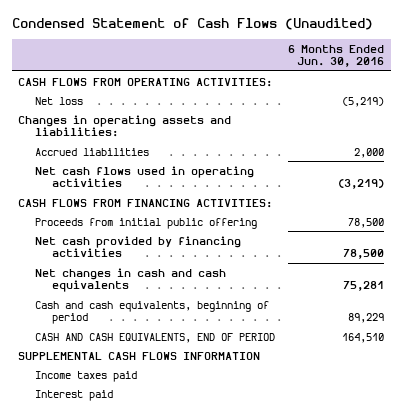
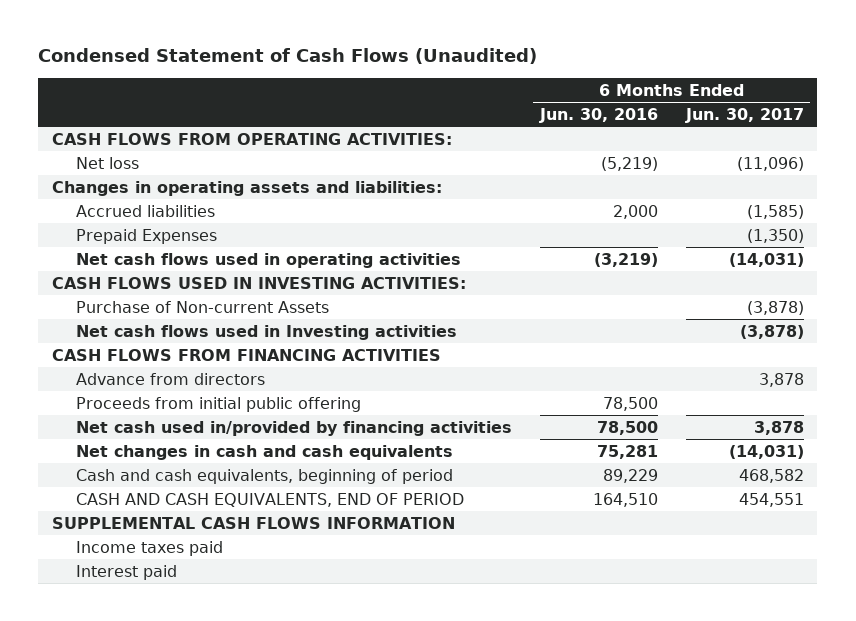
none -> [684,107,804,123] Jun. 30, 2017
none -> [76,228,218,244] Prepaid Expenses
none -> [51,276,466,289] CASH FLOWS USED IN INVESTING ACTIVITIES:
none -> [76,300,330,313] Purchase of Non-current Assets
none -> [76,324,458,340] Net cash flows used in Investing activities
[18,198,273,208] CASH FLOWS FROM FINANCING ACTIVITIES: -> [51,348,441,361] CASH FLOWS FROM FINANCING ACTIVITIES
none -> [76,372,266,385] Advance from directors
[34,235,241,258] Net cash provided by financing activities -> [76,420,513,436] Net cash used in/provided by financing activities

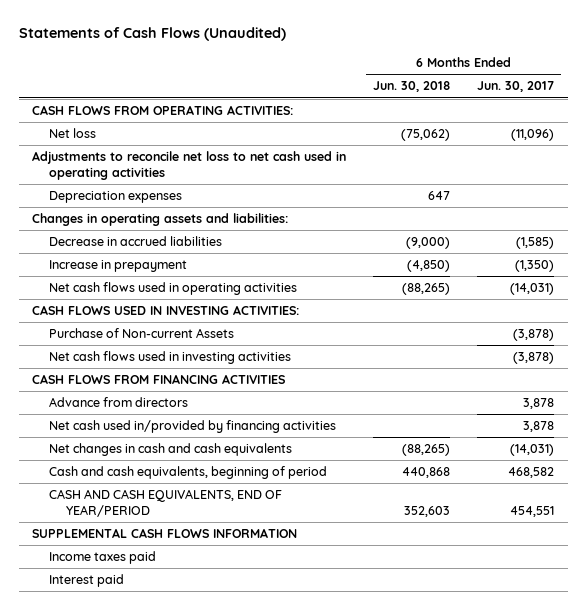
[38,48,538,65] Condensed Statement of Cash Flows (Unaudited) -> [18,27,286,42] Statements of Cash Flows (Unaudited)
[538,107,658,123] Jun. 30, 2016 -> none
none -> [373,81,451,93] Jun. 30, 2018
none -> [32,151,347,180] Adjustments to reconcile net loss to net cash used in operating activities
none -> [49,191,183,204] Depreciation expenses
[76,204,216,217] Accrued liabilities -> [49,236,223,247] Decrease in accrued liabilities
[76,228,218,244] Prepaid Expenses -> [49,260,188,273] Increase in prepayment
[76,324,458,340] Net cash flows used in Investing activities -> [49,351,292,365] Net cash flows used in investing activities
[76,396,362,412] Proceeds from initial public offering -> none
[76,492,465,507] CASH AND CASH EQUIVALENTS, END OF PERIOD -> [49,489,283,517] CASH AND CASH EQUIVALENTS, END OF YEAR/PERIOD

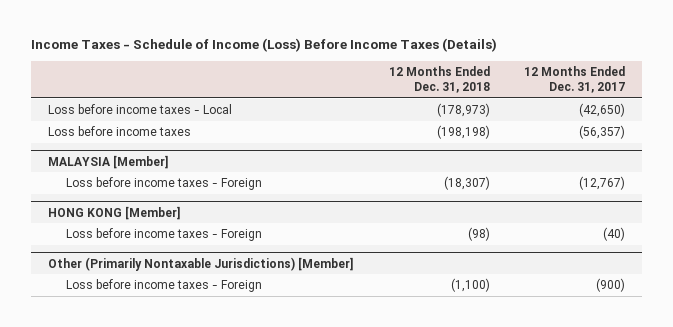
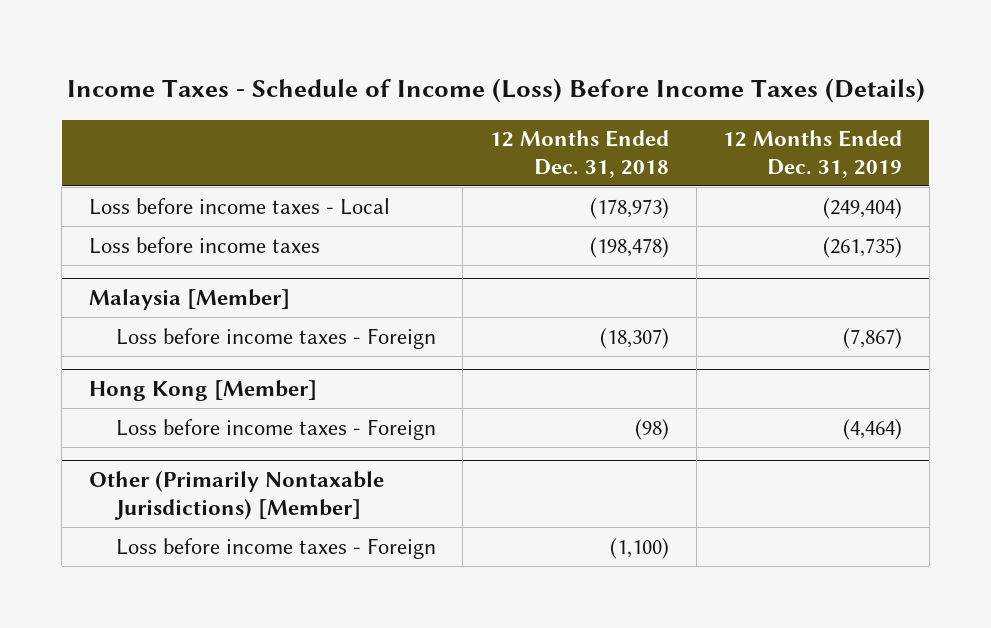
[524,66,626,94] 12 Months Ended Dec. 31, 2017 -> none
none -> [723,130,903,178] 12 Months Ended Dec. 31, 2019
[436,125,490,140] (198,198) -> [590,236,670,258] (198,478)
[48,154,170,169] MALAYSIA [Member] -> [89,289,291,311] Malaysia [Member]
[48,205,182,220] HONG KONG [Member] -> [89,380,318,402] Hong Kong [Member]

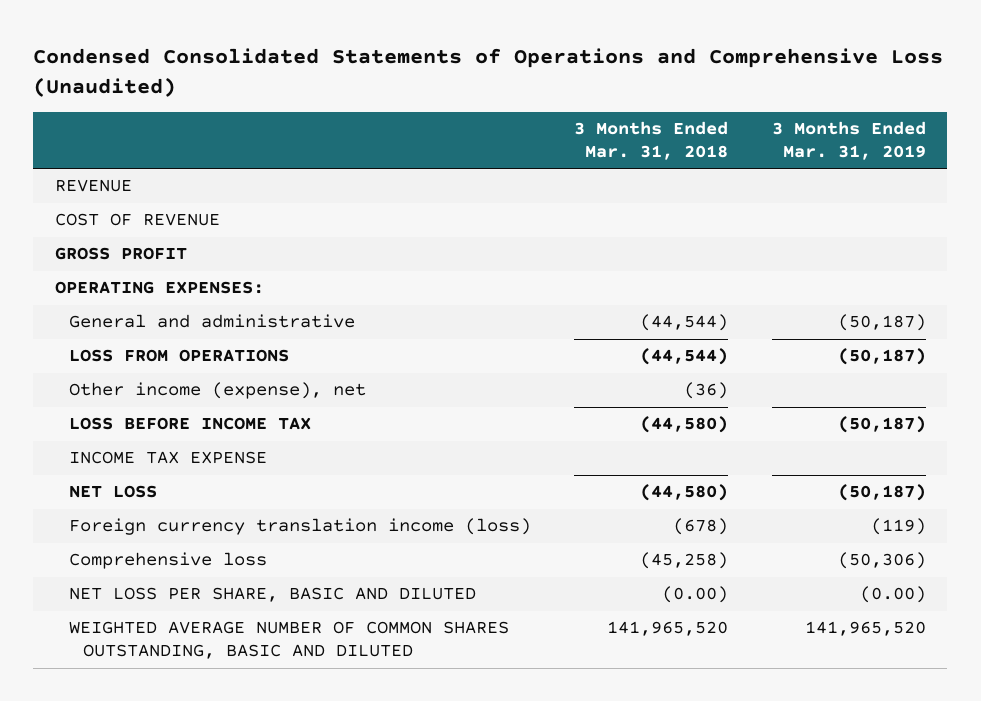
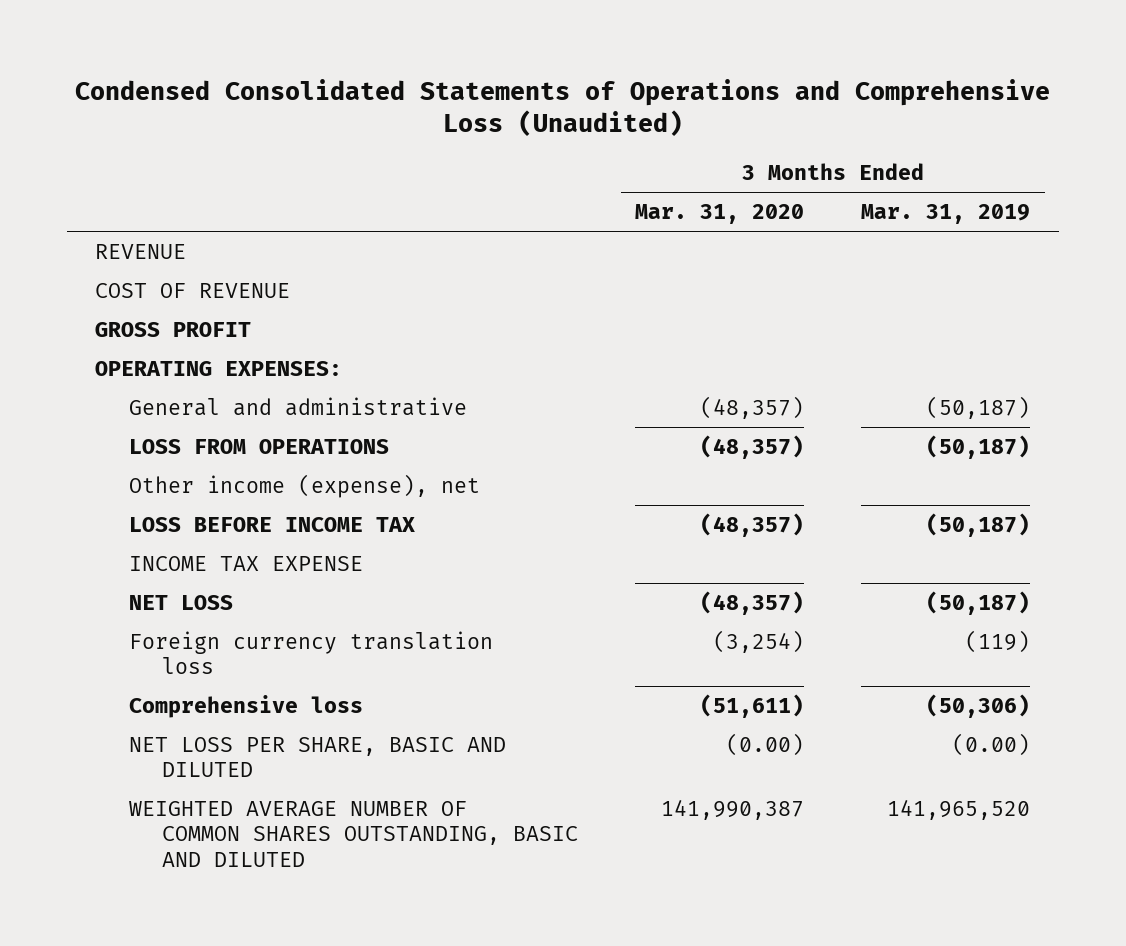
[574,121,729,161] 3 Months Ended Mar. 31, 2018 -> none
none -> [635,204,805,225] Mar. 31, 2020
[69,518,532,536] Foreign currency translation income (loss) -> [128,630,493,675] Foreign currency translation loss

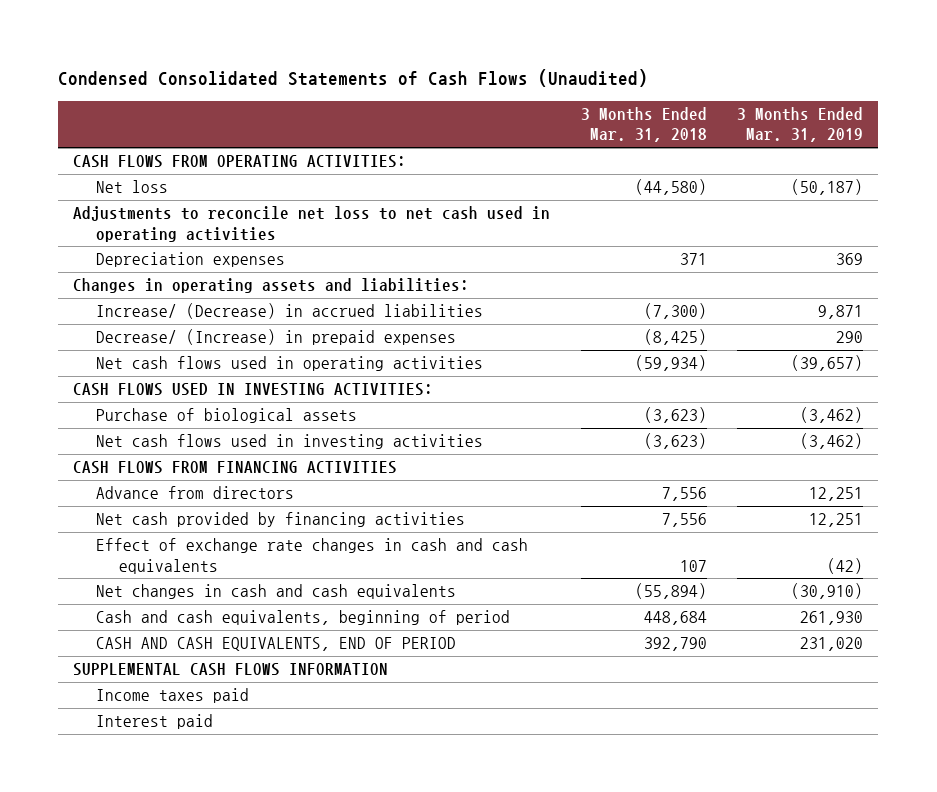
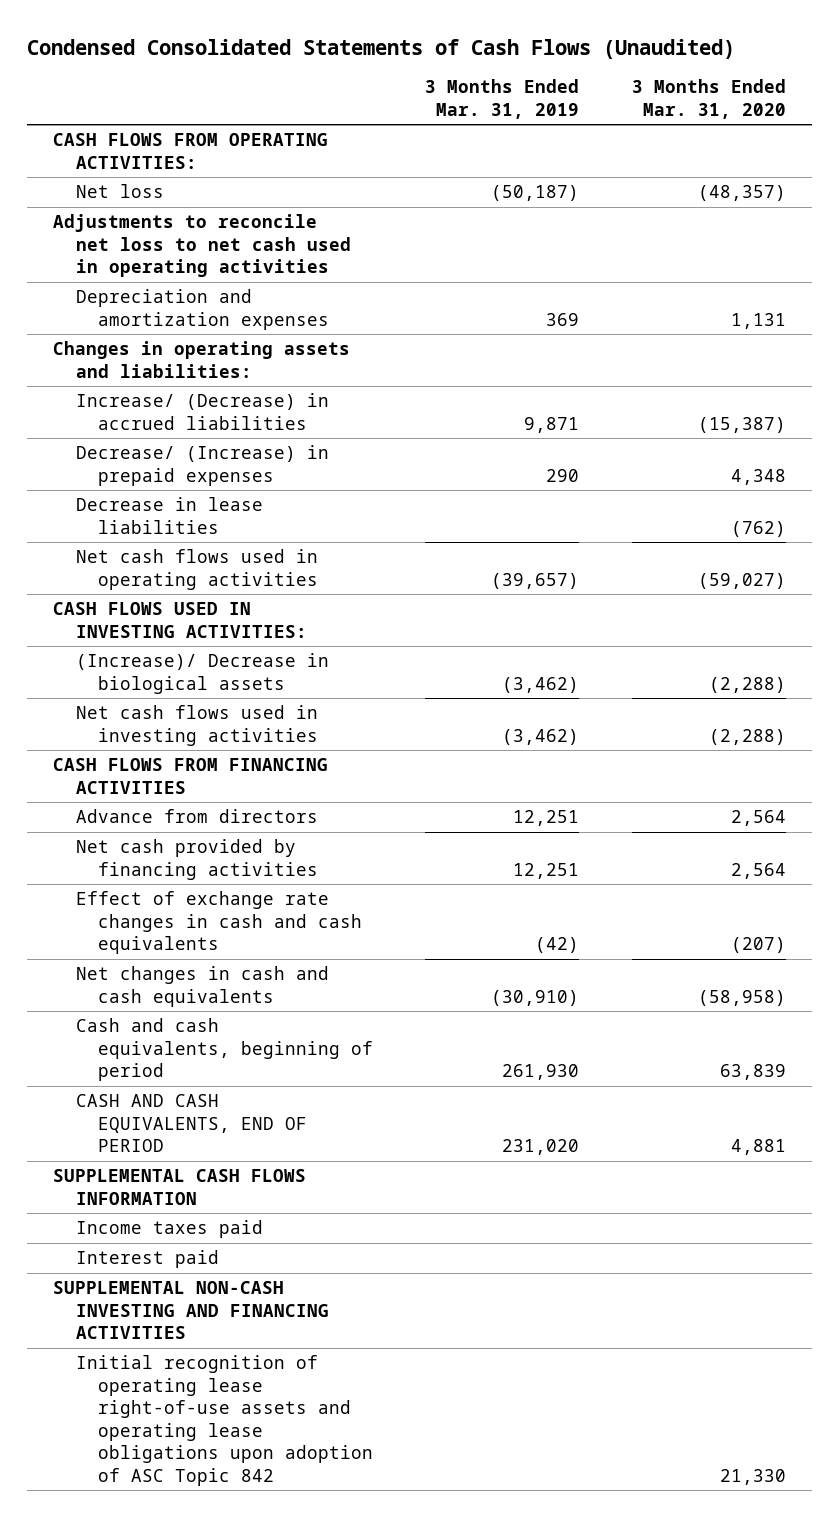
[580,107,707,143] 3 Months Ended Mar. 31, 2018 -> none
none -> [631,79,786,119] 3 Months Ended Mar. 31, 2020
[96,252,286,268] Depreciation expenses -> [75,289,329,330] Depreciation and amortization expenses
none -> [75,497,263,534] Decrease in lease liabilities
[96,408,358,424] Purchase of biological assets -> [75,653,329,694] (Increase)/ Decrease in biological assets
none -> [53,1281,329,1340] SUPPLEMENTAL NON-CASH INVESTING AND FINANCING ACTIVITIES
none -> [75,1355,373,1486] Initial recognition of operating lease right-of-use assets and operating lease obligations upon adoption of ASC Topic 842

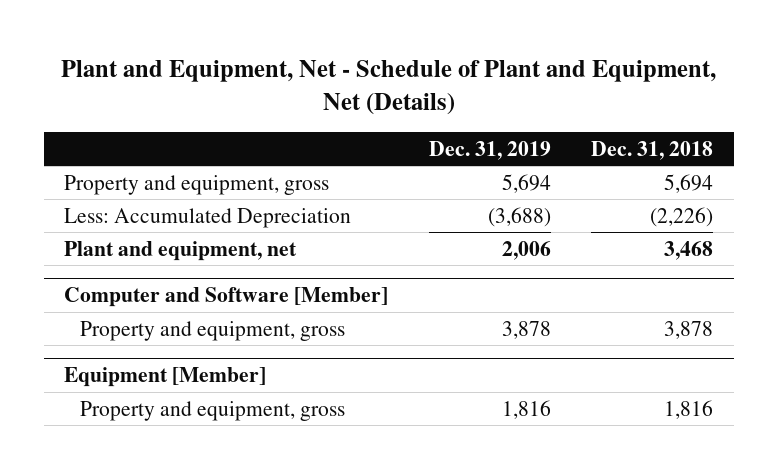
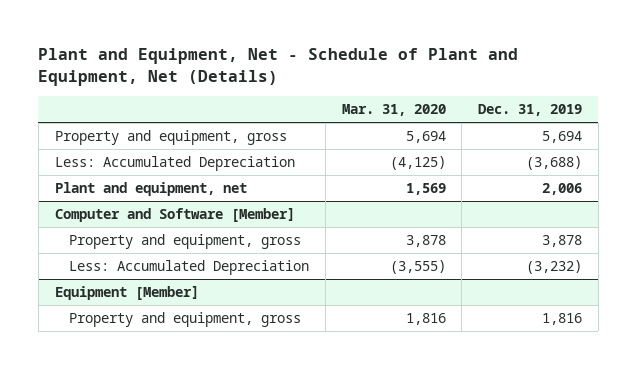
[591,140,714,160] Dec. 31, 2018 -> none
none -> [341,104,446,117] Mar. 31, 2020
none -> [69,260,310,276] Less: Accumulated Depreciation

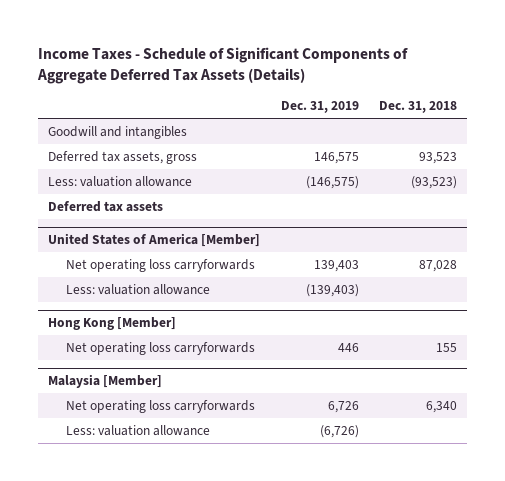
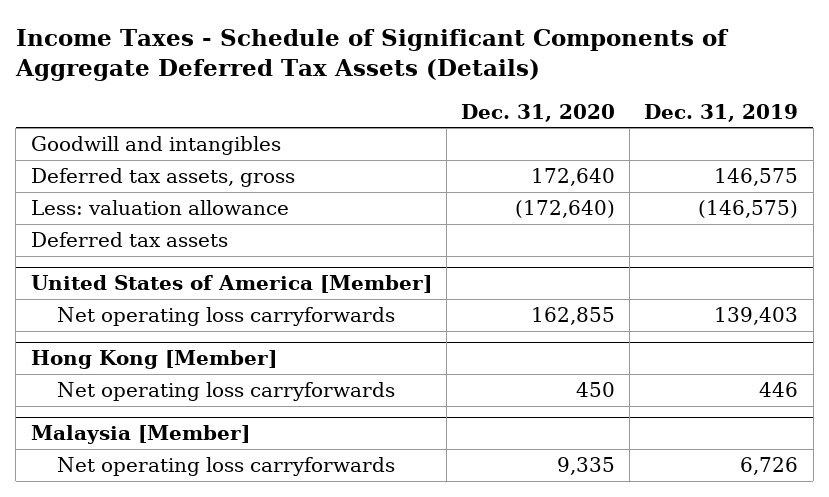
[378,101,457,114] Dec. 31, 2018 -> none
none -> [460,103,615,122] Dec. 31, 2020
[65,283,210,295] Less: valuation allowance -> none
[65,424,210,436] Less: valuation allowance -> none

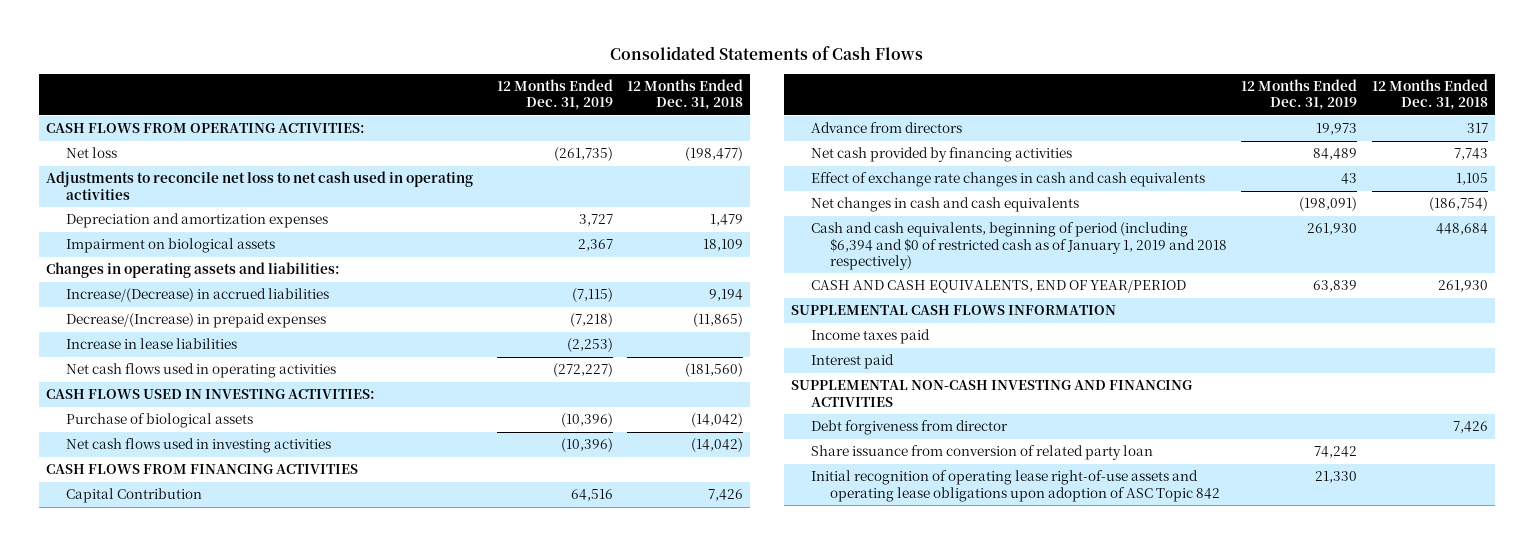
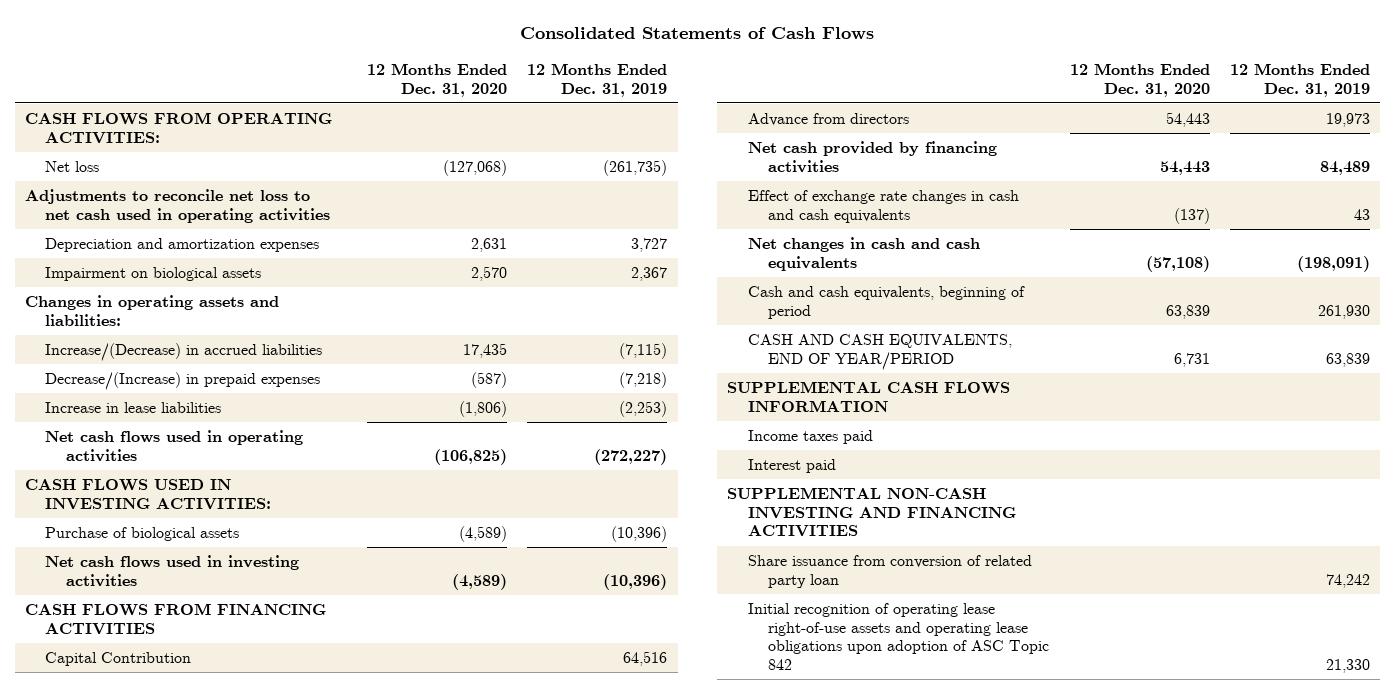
[627,78,744,111] 12 Months Ended Dec. 31, 2018 -> none
none -> [367,63,508,97] 12 Months Ended Dec. 31, 2020
[810,222,1227,271] Cash and cash equivalents, beginning of period (including $6,394 and $0 of restricted cash as of January 1, 2019 and 2018 respectively) -> [747,285,1025,319] Cash and cash equivalents, beginning of period
[810,420,1008,436] Debt forgiveness from director -> none

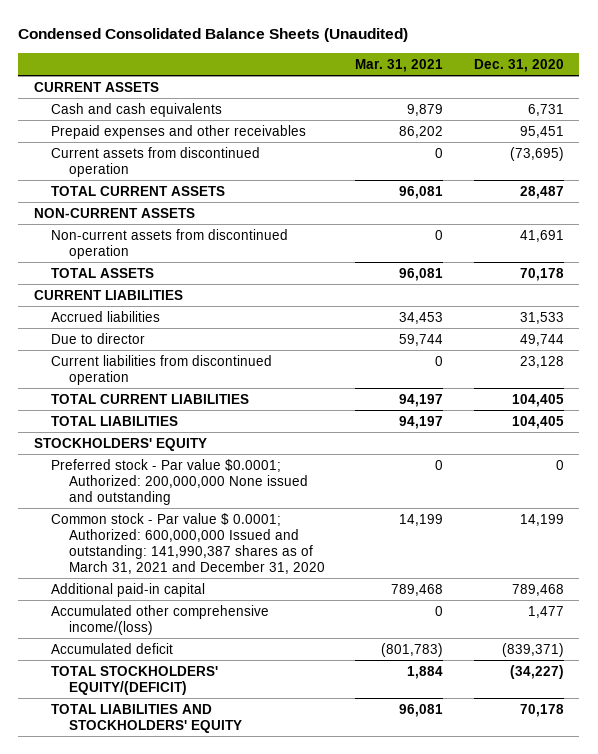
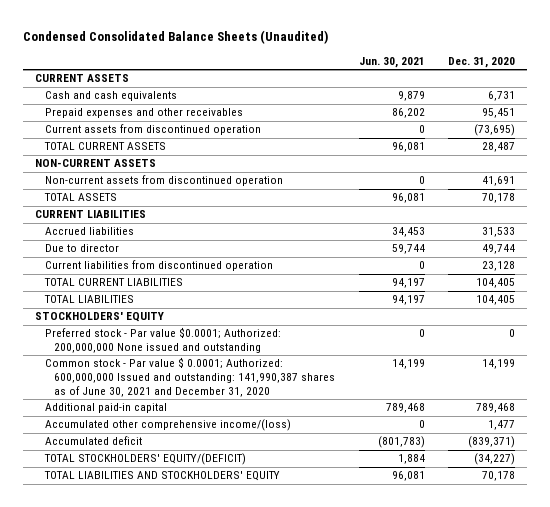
[355,58,444,72] Mar. 31, 2021 -> none
none -> [358,56,425,68] Jun. 30, 2021
[51,512,325,574] Common stock - Par value $ 0.0001; Authorized: 600,000,000 Issued and outstanding: 141,990,387 shares as of March 31, 2021 and December 31, 2020 -> [44,357,336,397] Common stock - Par value $ 0.0001; Authorized: 600,000,000 Issued and outstanding: 141,990,387 shares as of June 30, 2021 and December 31, 2020

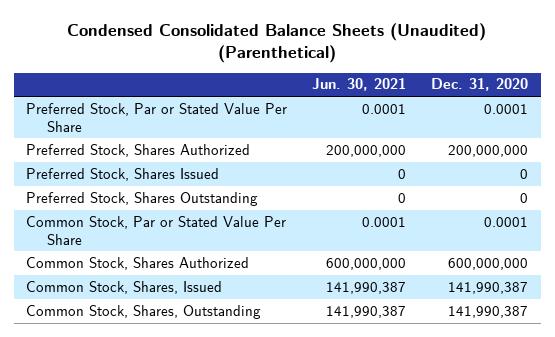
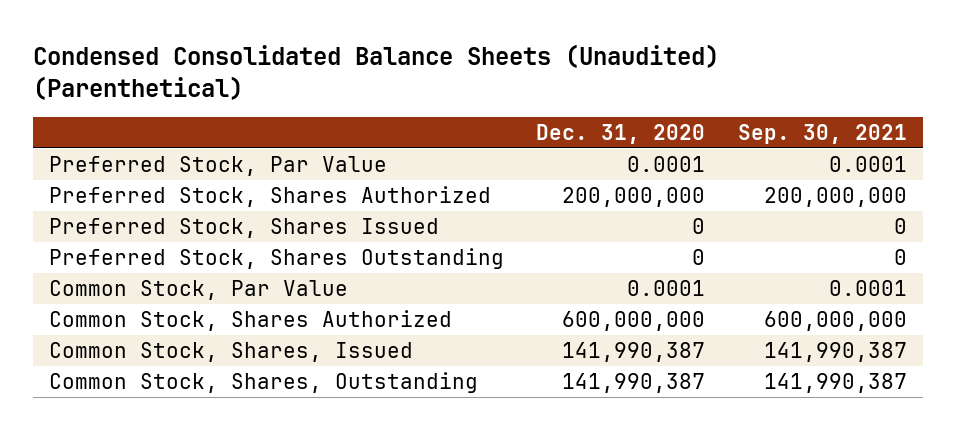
[312,78,407,92] Jun. 30, 2021 -> none
none -> [737,123,907,144] Sep. 30, 2021
[26,102,288,132] Preferred Stock, Par or Stated Value Per Share -> [49,155,388,176] Preferred Stock, Par Value
[26,215,287,245] Common Stock, Par or Stated Value Per Share -> [49,279,349,300] Common Stock, Par Value

